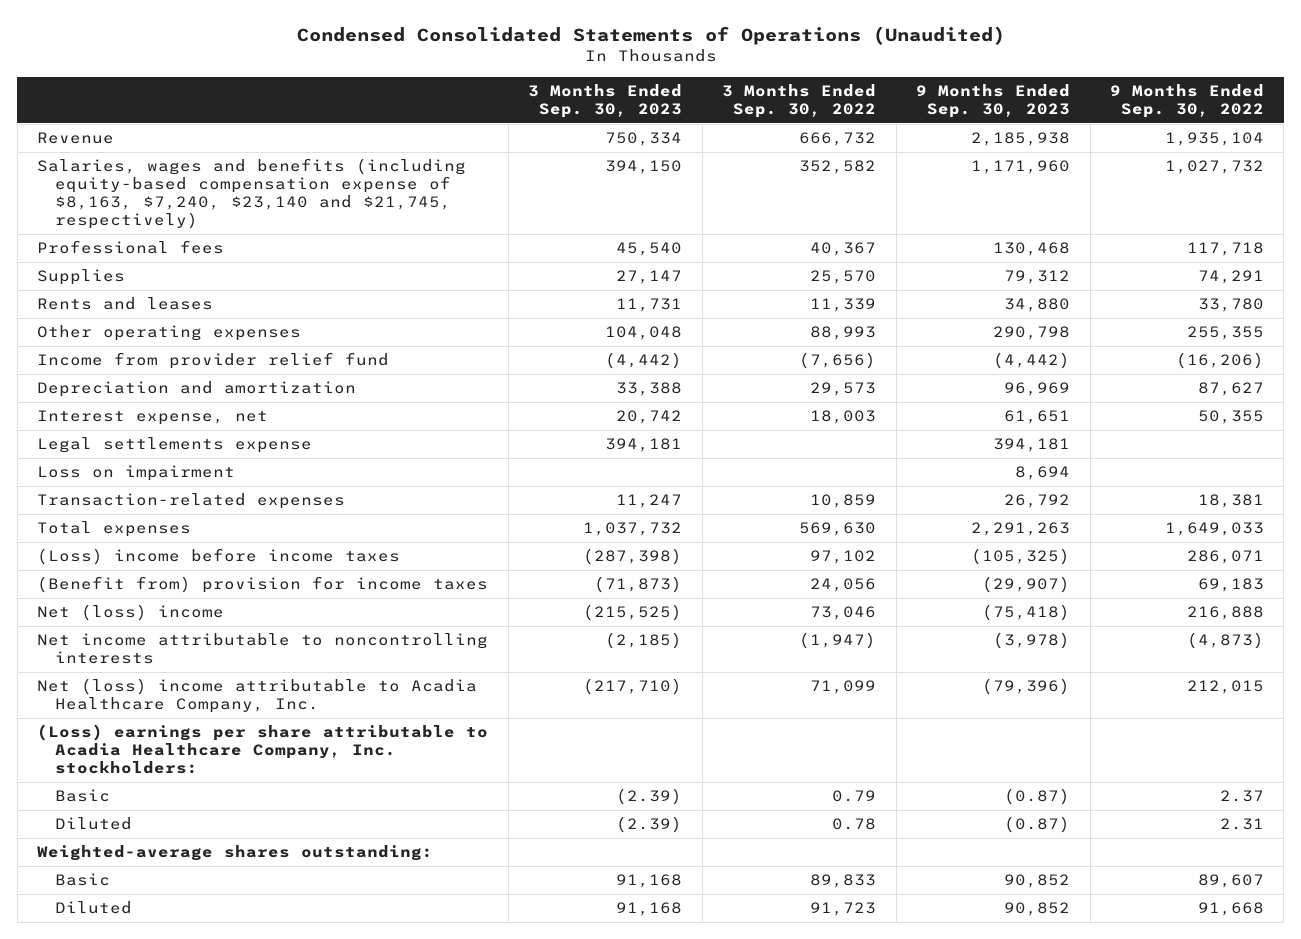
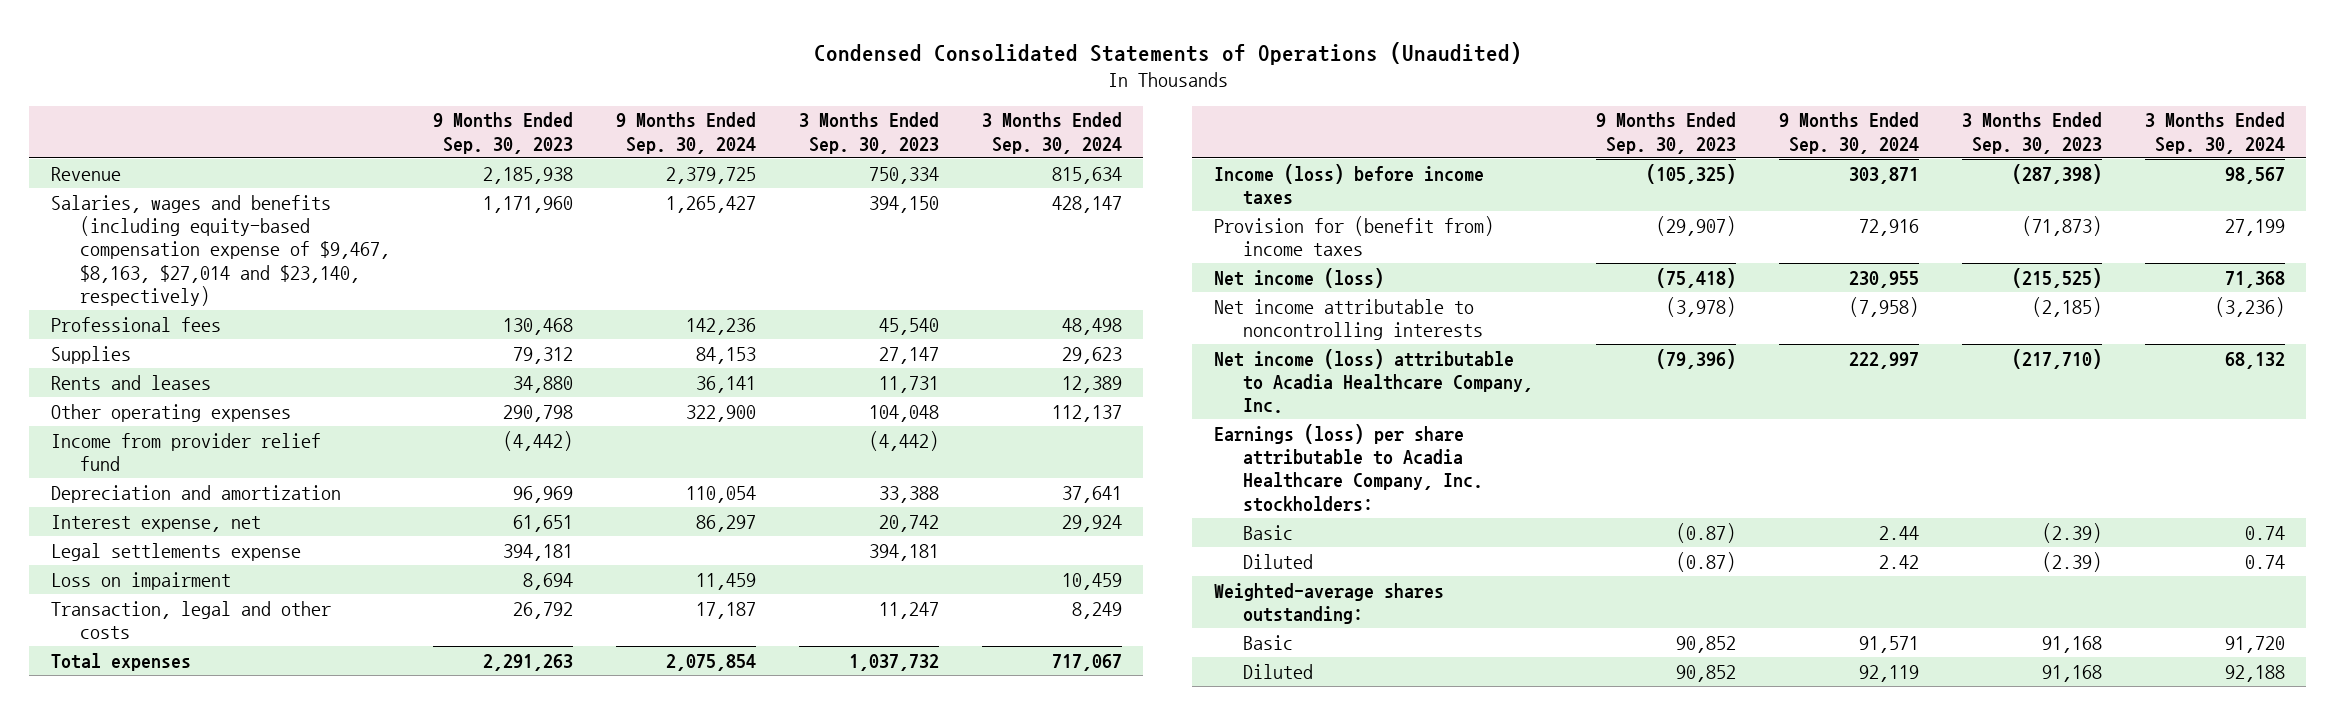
[722,83,877,118] 3 Months Ended Sep. 30, 2022 -> none
[1109,83,1264,118] 9 Months Ended Sep. 30, 2022 -> none
none -> [615,112,756,154] 9 Months Ended Sep. 30, 2024
none -> [981,112,1122,154] 3 Months Ended Sep. 30, 2024
[37,158,467,230] Salaries, wages and benefits (including equity-based compensation expense of $8,163, $7,240, $23,140 and $21,745, respectively) -> [50,194,391,306] Salaries, wages and benefits (including equity-based compensation expense of $9,467, $8,163, $27,014 and $23,140, respectively)
[37,493,346,510] Transaction-related expenses -> [50,600,331,640] Transaction, legal and other costs
[37,548,401,566] (Loss) income before income taxes -> [1213,163,1484,206] Income (loss) before income taxes
[37,576,489,594] (Benefit from) provision for income taxes -> [1213,215,1494,257] Provision for (benefit from) income taxes
[37,604,225,622] Net (loss) income -> [1213,267,1384,288] Net income (loss)
[37,678,478,714] Net (loss) income attributable to Acadia Healthcare Company, Inc. -> [1213,348,1534,414] Net income (loss) attributable to Acadia Healthcare Company, Inc.
[37,724,489,775] (Loss) earnings per share attributable to Acadia Healthcare Company, Inc. stockholders: -> [1213,423,1484,512] Earnings (loss) per share attributable to Acadia Healthcare Company, Inc. stockholders:

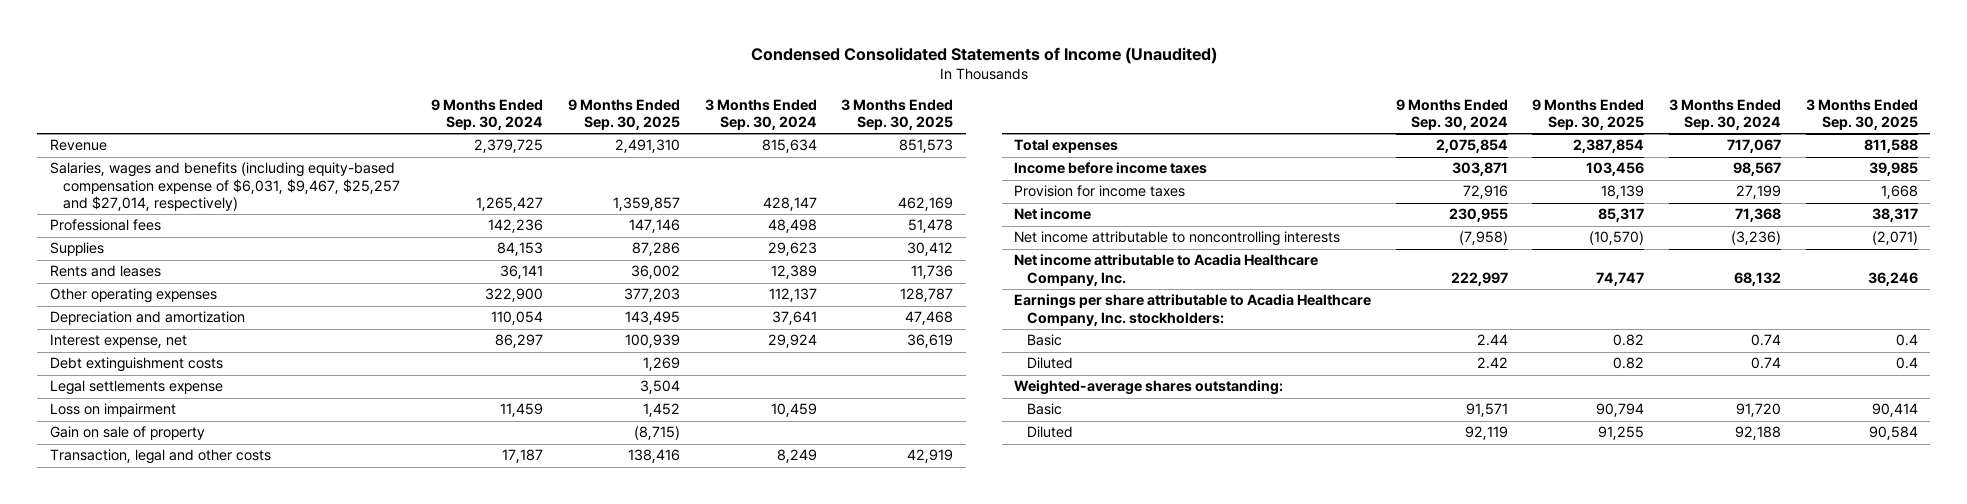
[813,41,1522,65] Condensed Consolidated Statements of Operations (Unaudited) -> [750,46,1217,64] Condensed Consolidated Statements of Income (Unaudited)
[432,112,573,154] 9 Months Ended Sep. 30, 2023 -> none
[798,112,939,154] 3 Months Ended Sep. 30, 2023 -> none
none -> [567,98,680,131] 9 Months Ended Sep. 30, 2025
none -> [841,98,954,131] 3 Months Ended Sep. 30, 2025
[50,194,391,306] Salaries, wages and benefits (including equity-based compensation expense of $9,467, $8,163, $27,014 and $23,140, respectively) -> [49,162,401,212] Salaries, wages and benefits (including equity-based compensation expense of $6,031, $9,467, $25,257 and $27,014, respectively)
[50,432,321,472] Income from provider relief fund -> none
none -> [49,357,223,373] Debt extinguishment costs
none -> [49,426,205,441] Gain on sale of property
[1213,163,1484,206] Income (loss) before income taxes -> [1013,162,1207,175] Income before income taxes
[1213,215,1494,257] Provision for (benefit from) income taxes -> [1013,185,1185,198] Provision for income taxes
[1213,267,1384,288] Net income (loss) -> [1013,208,1091,221] Net income
[1213,348,1534,414] Net income (loss) attributable to Acadia Healthcare Company, Inc. -> [1013,254,1318,286] Net income attributable to Acadia Healthcare Company, Inc.
[1213,423,1484,512] Earnings (loss) per share attributable to Acadia Healthcare Company, Inc. stockholders: -> [1013,294,1371,326] Earnings per share attributable to Acadia Healthcare Company, Inc. stockholders:

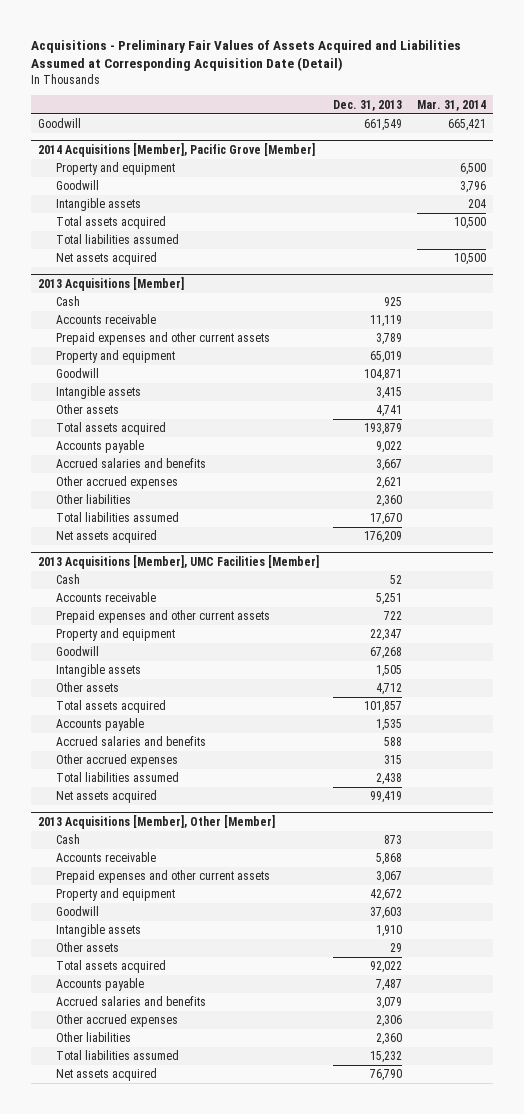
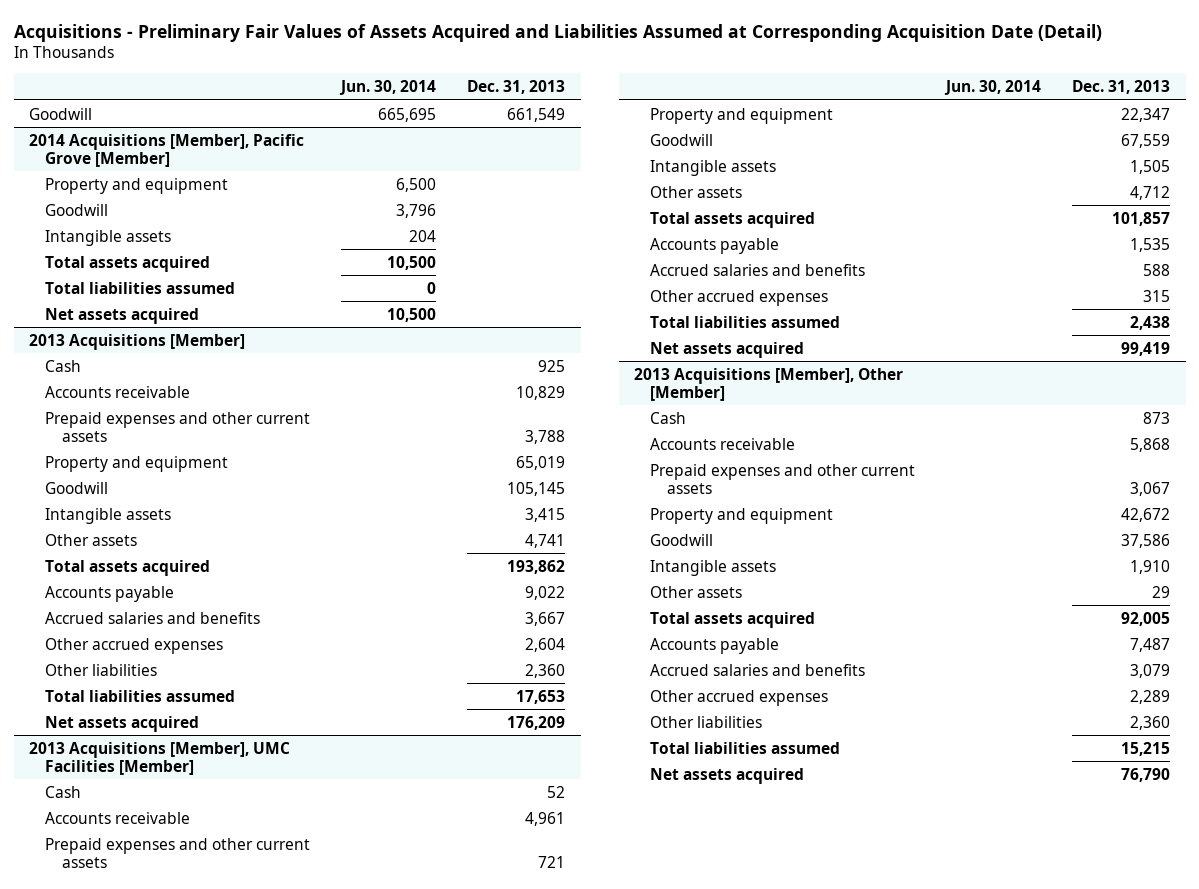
[416,99,486,111] Mar. 31, 2014 -> none
none -> [339,80,437,96] Jun. 30, 2014
[370,315,403,328] 11,119 -> [516,385,566,400] 10,829
[376,333,403,346] 3,789 -> [525,429,566,444] 3,788
[364,369,403,382] 104,871 -> [507,481,566,496] 105,145
[364,423,403,436] 193,879 -> [507,559,566,574] 193,862
[376,477,403,490] 2,621 -> [525,637,566,652] 2,604
[370,513,403,526] 17,670 -> [516,689,566,704] 17,653
[376,593,403,606] 5,251 -> [525,811,566,826] 4,961
[384,611,403,621] 722 -> [538,855,566,868] 721
[370,647,403,660] 67,268 -> [1121,133,1171,148] 67,559
[370,907,403,920] 37,603 -> [1121,533,1171,548] 37,586
[370,961,403,974] 92,022 -> [1121,611,1171,626] 92,005
[376,1015,403,1028] 2,306 -> [1130,689,1171,704] 2,289
[370,1051,403,1064] 15,232 -> [1121,741,1171,756] 15,215

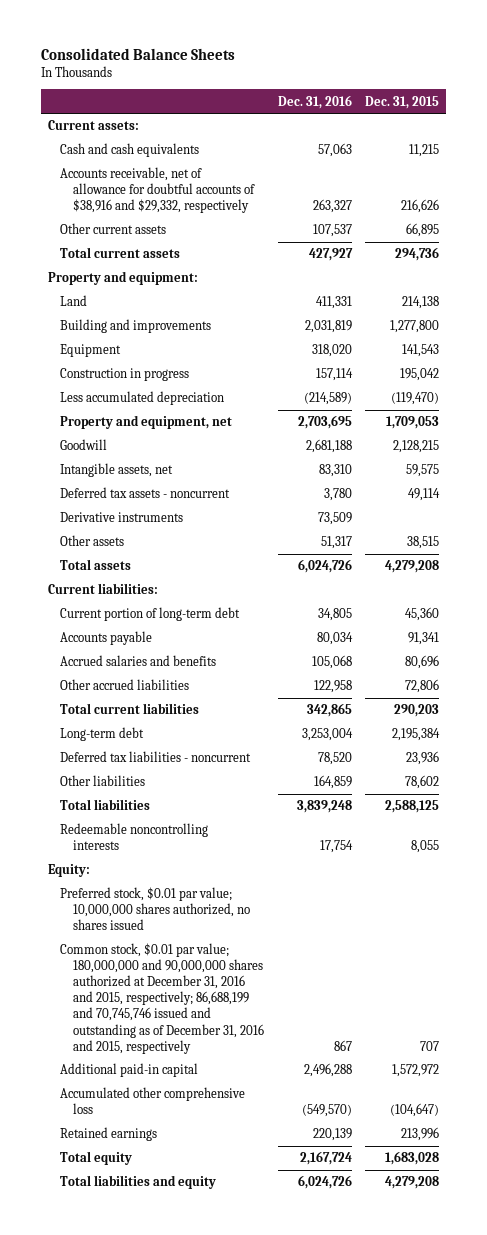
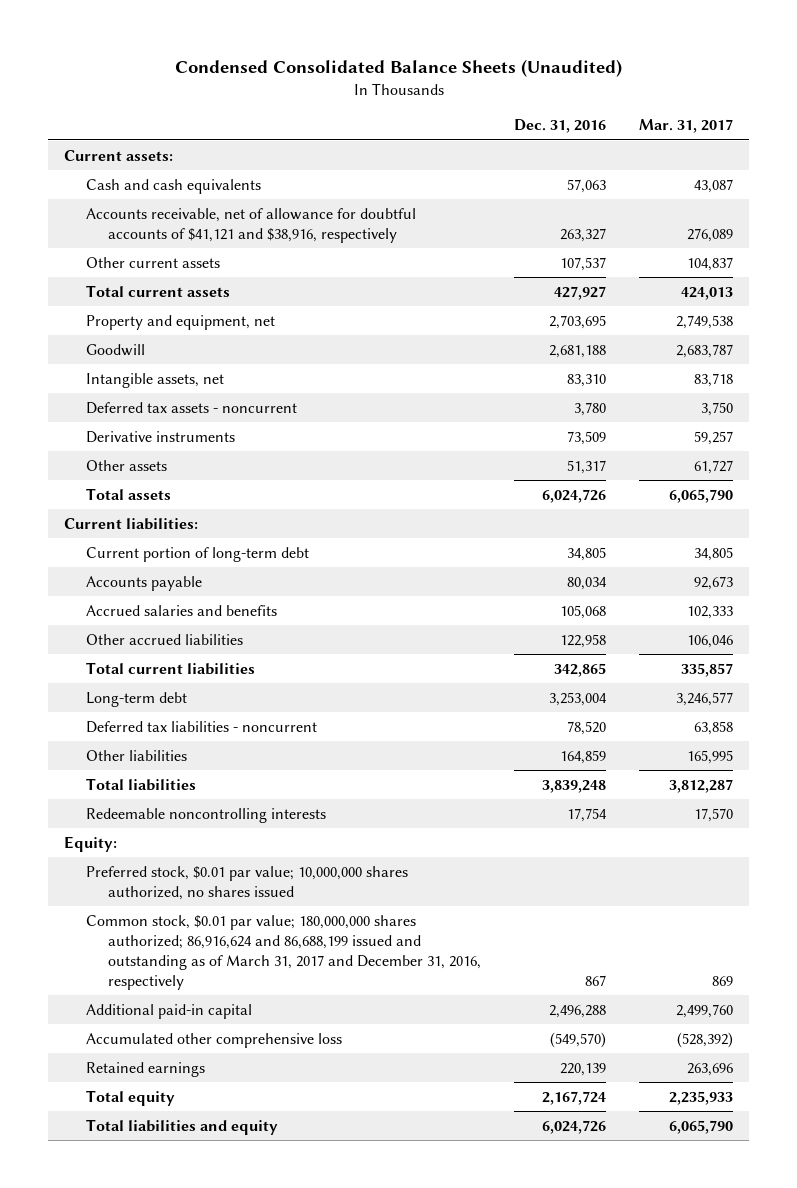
[40,48,235,61] Consolidated Balance Sheets -> [174,58,622,77] Condensed Consolidated Balance Sheets (Unaudited)
[365,95,440,109] Dec. 31, 2015 -> none
none -> [639,119,734,134] Mar. 31, 2017
[60,167,256,214] Accounts receivable, net of allowance for doubtful accounts of $38,916 and $29,332, respectively -> [86,207,417,243] Accounts receivable, net of allowance for doubtful accounts of $41,121 and $38,916, respectively
[47,271,198,286] Property and equipment: -> none
[60,295,88,307] Land -> none
[60,319,212,334] Building and improvements -> none
[60,344,122,358] Equipment -> none
[60,368,190,382] Construction in progress -> none
[60,391,225,406] Less accumulated depreciation -> none
[60,943,265,1054] Common stock, $0.01 par value; 180,000,000 and 90,000,000 shares authorized at December 31, 2016 and 2015, respectively; 86,688,199 and 70,745,746 issued and outstanding as of December 31, 2016 and 2015, respectively -> [86,914,482,991] Common stock, $0.01 par value; 180,000,000 shares authorized; 86,916,624 and 86,688,199 issued and outstanding as of March 31, 2017 and December 31, 2016, respectively

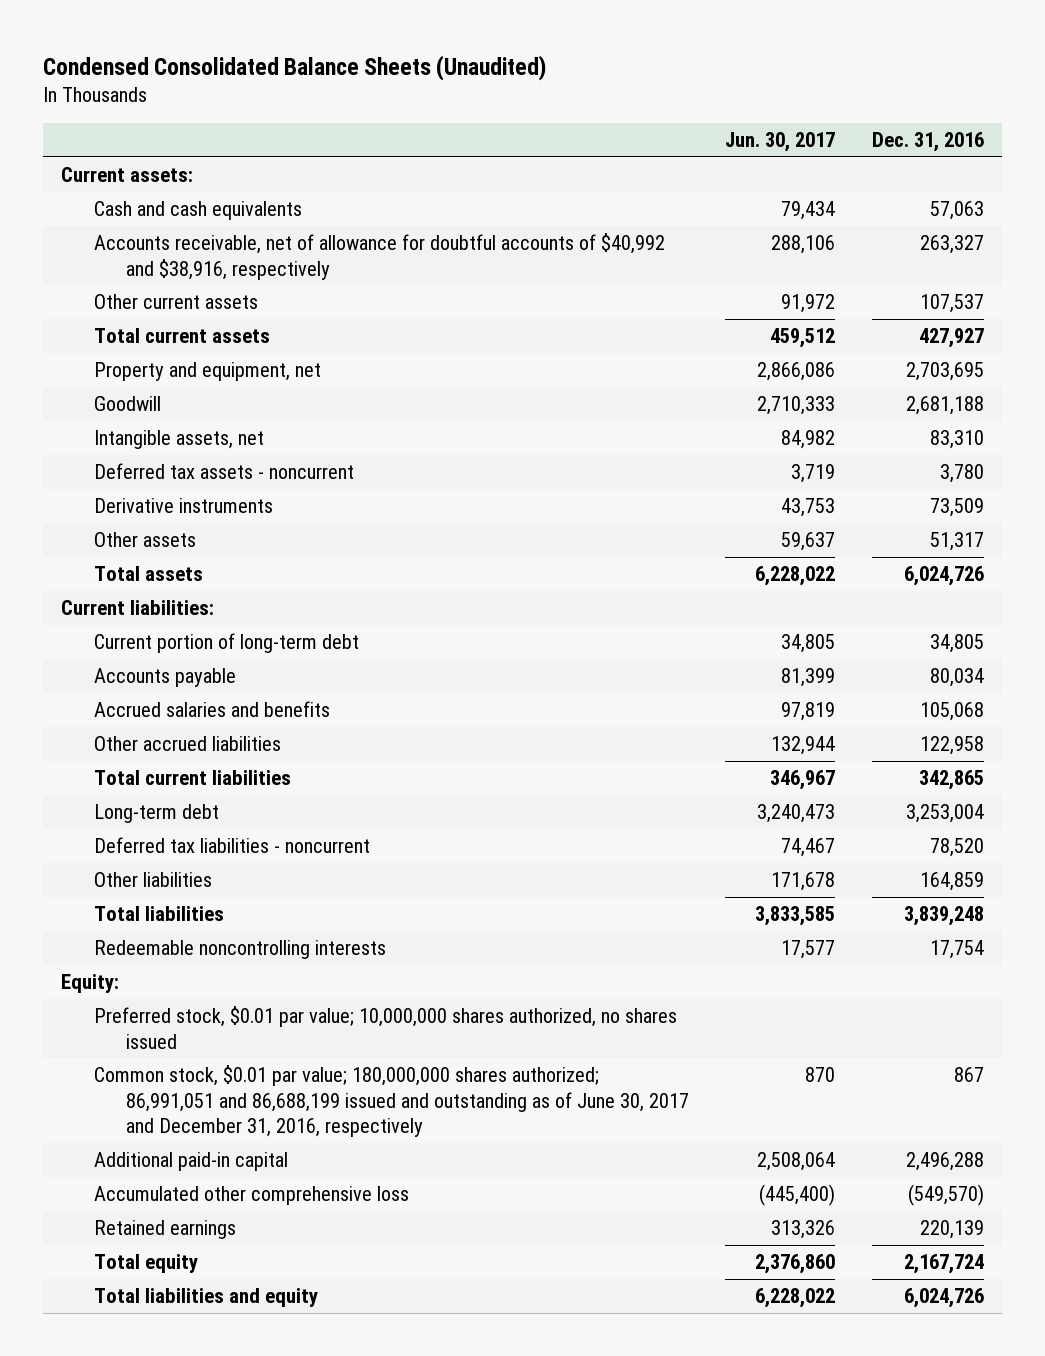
[639,119,734,134] Mar. 31, 2017 -> none
none -> [725,132,836,153] Jun. 30, 2017
[86,207,417,243] Accounts receivable, net of allowance for doubtful accounts of $41,121 and $38,916, respectively -> [93,233,665,280] Accounts receivable, net of allowance for doubtful accounts of $40,992 and $38,916, respectively
[86,914,482,991] Common stock, $0.01 par value; 180,000,000 shares authorized; 86,916,624 and 86,688,199 issued and outstanding as of March 31, 2017 and December 31, 2016, respectively -> [93,1065,690,1138] Common stock, $0.01 par value; 180,000,000 shares authorized; 86,991,051 and 86,688,199 issued and outstanding as of June 30, 2017 and December 31, 2016, respectively

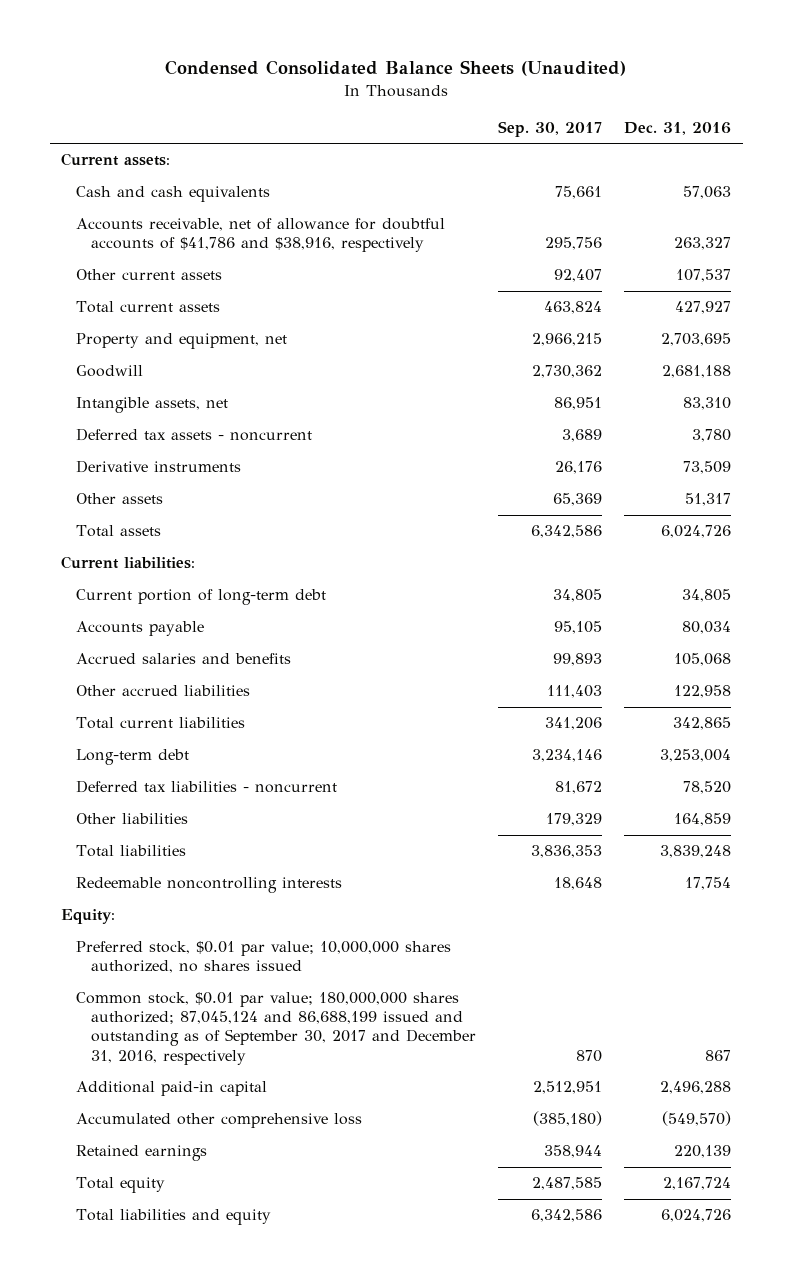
[725,132,836,153] Jun. 30, 2017 -> none
none -> [498,120,603,137] Sep. 30, 2017
[93,233,665,280] Accounts receivable, net of allowance for doubtful accounts of $40,992 and $38,916, respectively -> [75,218,445,253] Accounts receivable, net of allowance for doubtful accounts of $41,786 and $38,916, respectively
[93,1065,690,1138] Common stock, $0.01 par value; 180,000,000 shares authorized; 86,991,051 and 86,688,199 issued and outstanding as of June 30, 2017 and December 31, 2016, respectively -> [75,992,476,1065] Common stock, $0.01 par value; 180,000,000 shares authorized; 87,045,124 and 86,688,199 issued and outstanding as of September 30, 2017 and December 31, 2016, respectively

